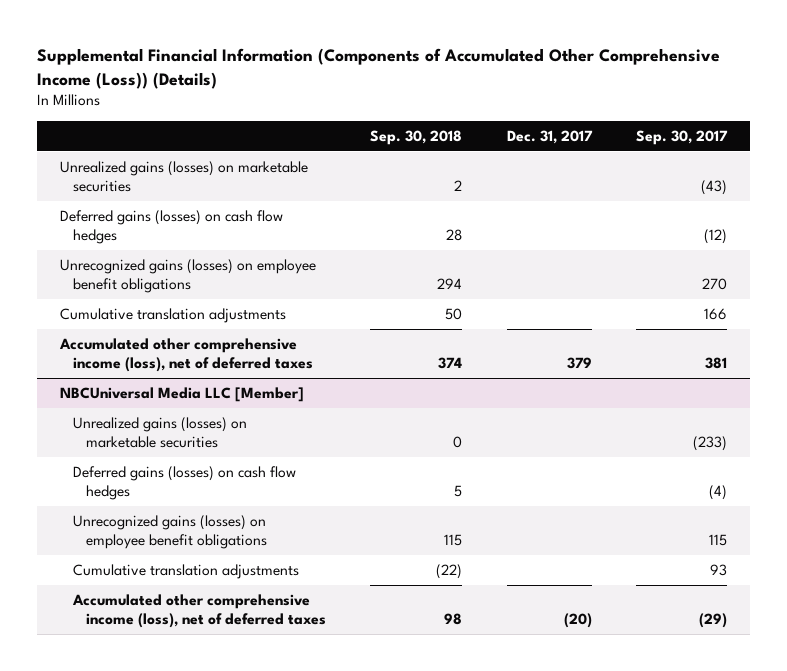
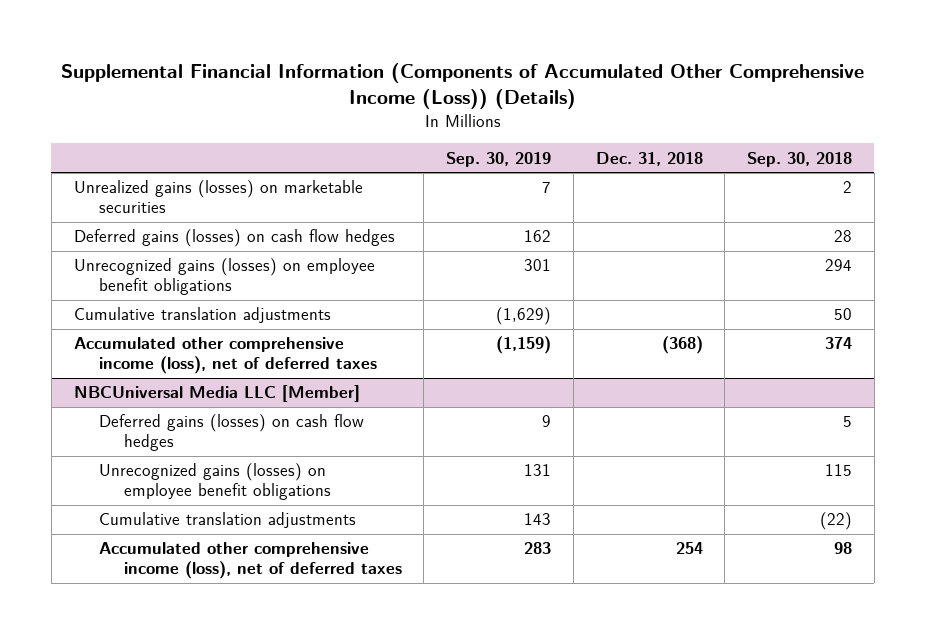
[506,129,593,144] Dec. 31, 2017 -> none
[636,129,729,145] Sep. 30, 2017 -> none
none -> [446,151,552,167] Sep. 30, 2019
none -> [595,151,703,166] Dec. 31, 2018
[72,417,247,448] Unrealized gains (losses) on marketable securities -> none

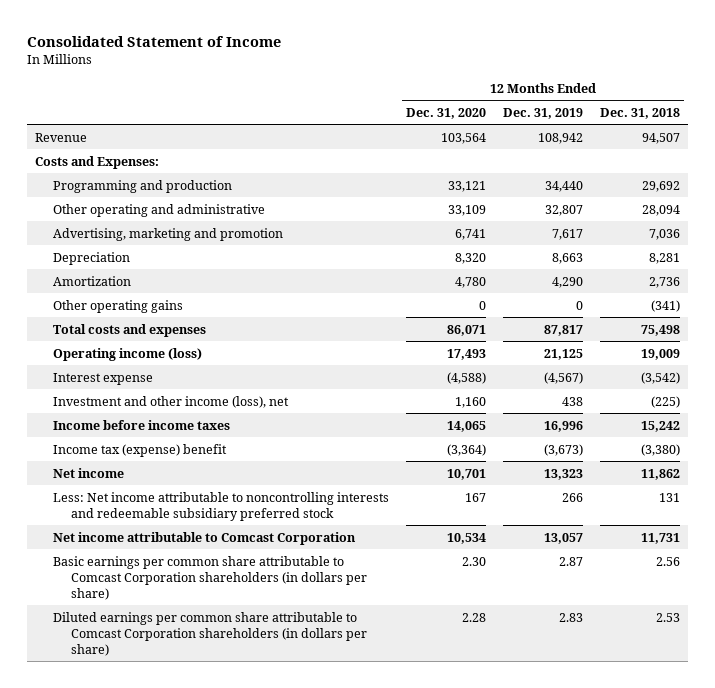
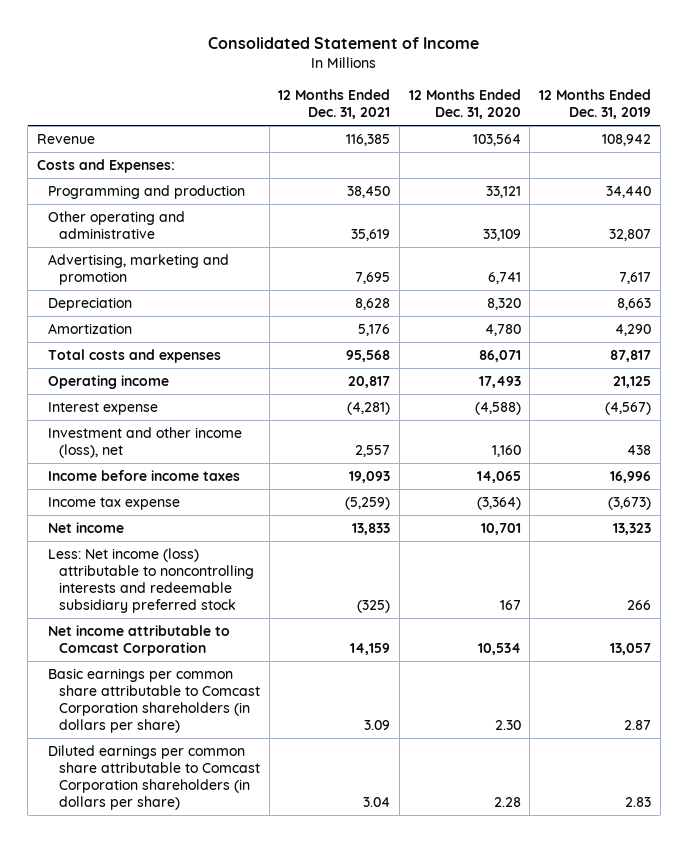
[599,107,680,119] Dec. 31, 2018 -> none
none -> [278,89,391,120] 12 Months Ended Dec. 31, 2021
[53,299,184,313] Other operating gains -> none
[53,347,203,361] Operating income (loss) -> [47,374,169,389] Operating income
[53,443,228,457] Income tax (expense) benefit -> [47,496,180,510] Income tax expense
[53,491,390,521] Less: Net income attributable to noncontrolling interests and redeemable subsidiary preferred stock -> [47,547,255,614] Less: Net income (loss) attributable to noncontrolling interests and redeemable subsidiary preferred stock

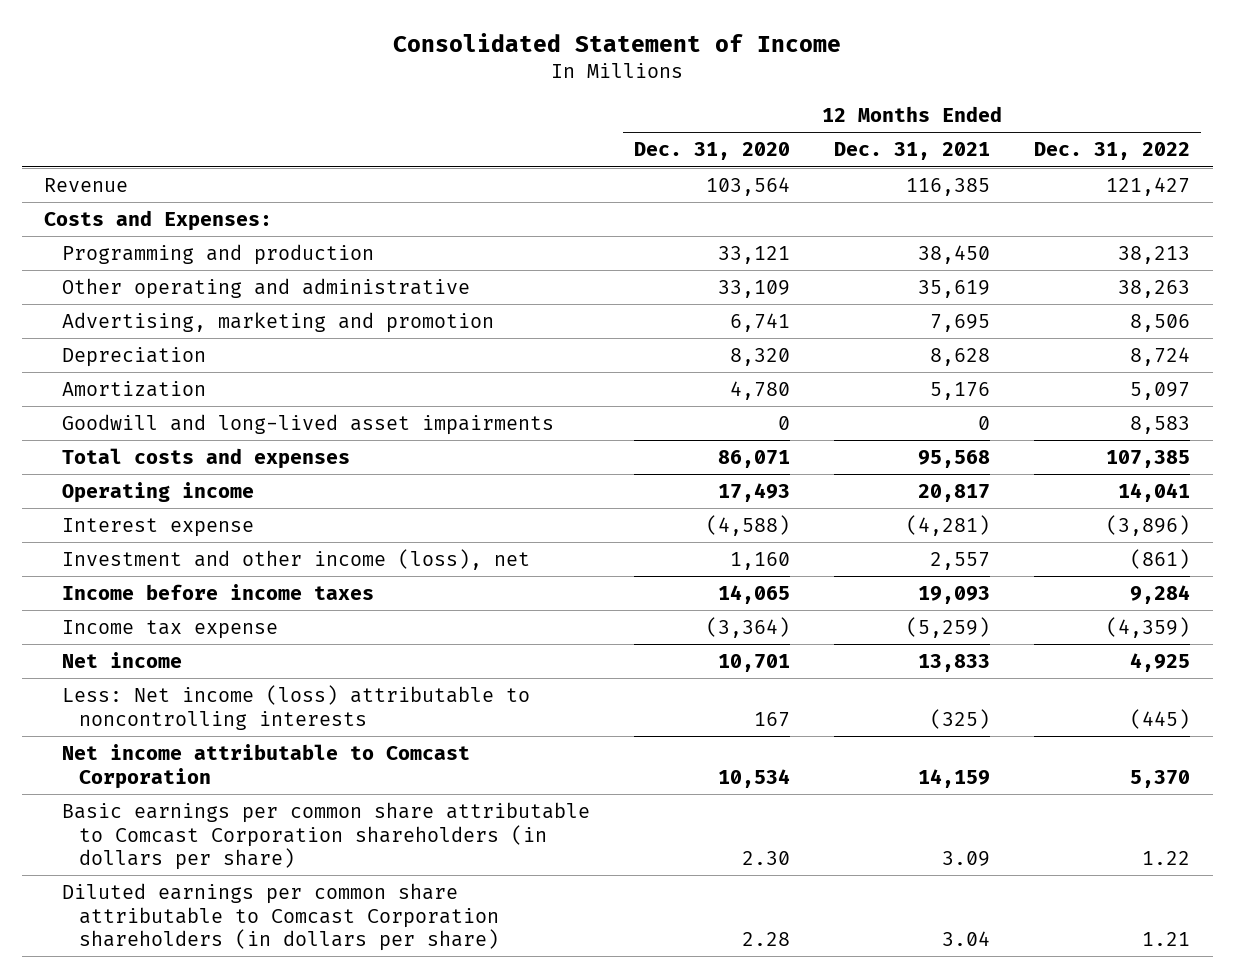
[539,89,652,120] 12 Months Ended Dec. 31, 2019 -> none
none -> [1034,142,1191,161] Dec. 31, 2022
none -> [61,414,554,436] Goodwill and long-lived asset impairments
[47,547,255,614] Less: Net income (loss) attributable to noncontrolling interests and redeemable subsidiary preferred stock -> [61,685,530,730] Less: Net income (loss) attributable to noncontrolling interests

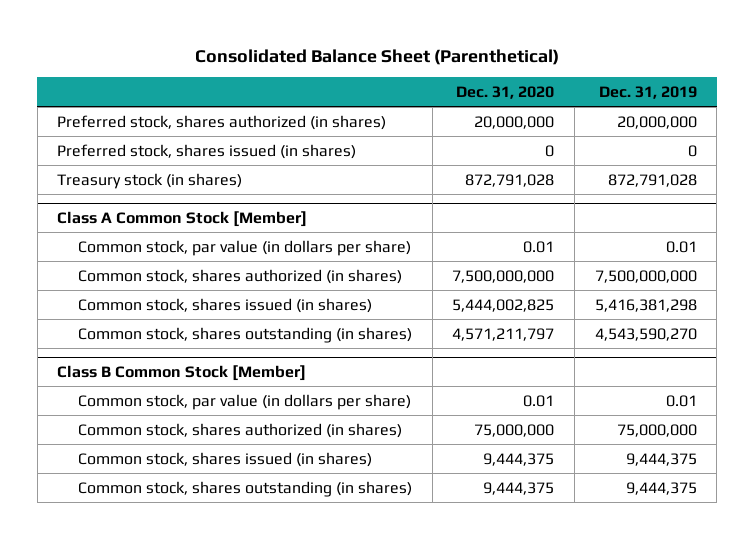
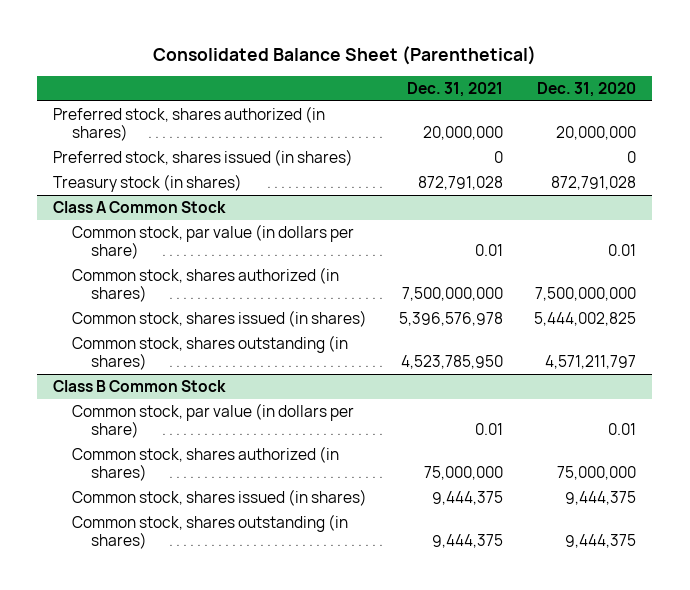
[598,85,697,99] Dec. 31, 2019 -> none
none -> [406,82,503,98] Dec. 31, 2021
[57,211,308,228] Class A Common Stock [Member] -> [53,200,227,213] Class A Common Stock
[57,365,307,382] Class B Common Stock [Member] -> [53,379,227,392] Class B Common Stock

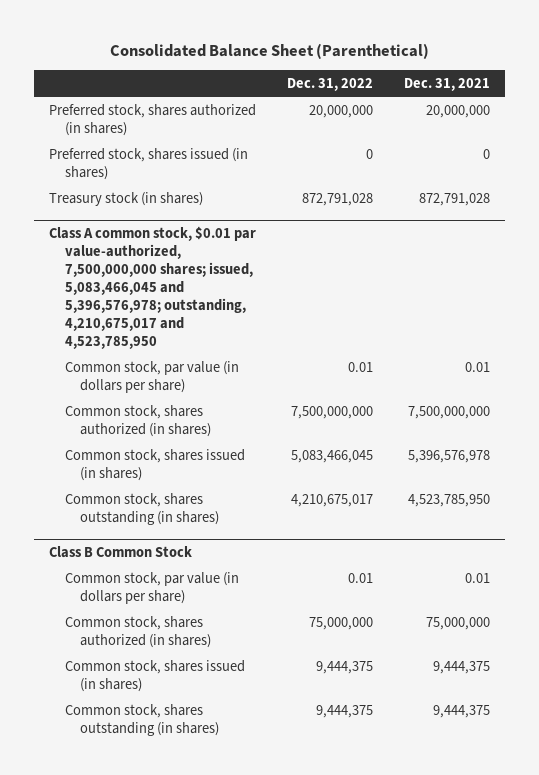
[537,82,637,98] Dec. 31, 2020 -> none
none -> [287,77,374,91] Dec. 31, 2022
[53,200,227,213] Class A Common Stock -> [49,225,257,349] Class A common stock, $0.01 par value-authorized, 7,500,000,000 shares; issued, 5,083,466,045 and 5,396,576,978; outstanding, 4,210,675,017 and 4,523,785,950

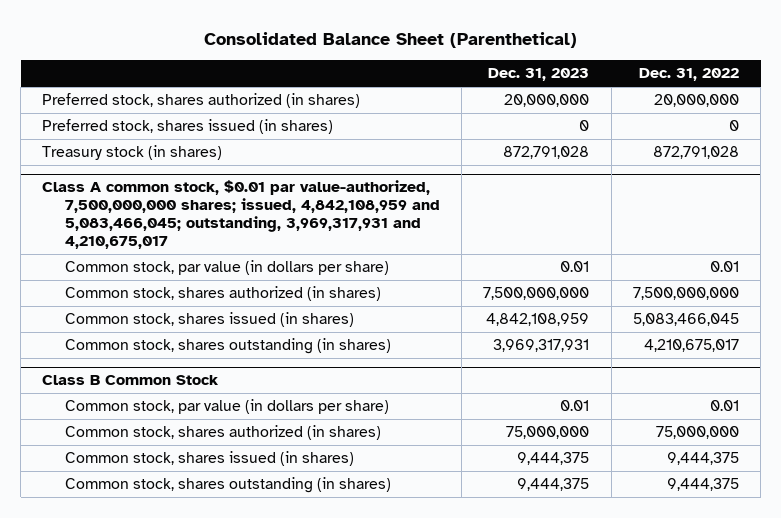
[403,77,490,91] Dec. 31, 2021 -> none
none -> [488,68,590,82] Dec. 31, 2023
[49,225,257,349] Class A common stock, $0.01 par value-authorized, 7,500,000,000 shares; issued, 5,083,466,045 and 5,396,576,978; outstanding, 4,210,675,017 and 4,523,785,950 -> [42,180,440,250] Class A common stock, $0.01 par value-authorized, 7,500,000,000 shares; issued, 4,842,108,959 and 5,083,466,045; outstanding, 3,969,317,931 and 4,210,675,017

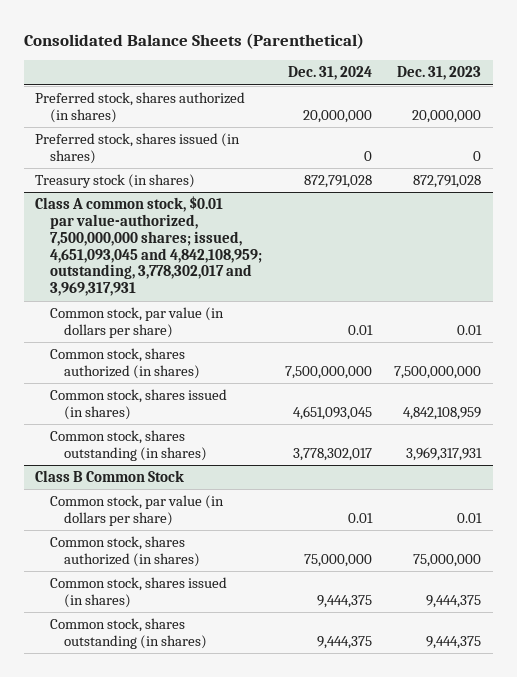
[203,31,577,48] Consolidated Balance Sheet (Parenthetical) -> [23,32,364,49] Consolidated Balance Sheets (Parenthetical)
[638,68,739,82] Dec. 31, 2022 -> none
none -> [287,66,372,81] Dec. 31, 2024
[42,180,440,250] Class A common stock, $0.01 par value-authorized, 7,500,000,000 shares; issued, 4,842,108,959 and 5,083,466,045; outstanding, 3,969,317,931 and 4,210,675,017 -> [35,196,262,297] Class A common stock, $0.01 par value-authorized, 7,500,000,000 shares; issued, 4,651,093,045 and 4,842,108,959; outstanding, 3,778,302,017 and 3,969,317,931

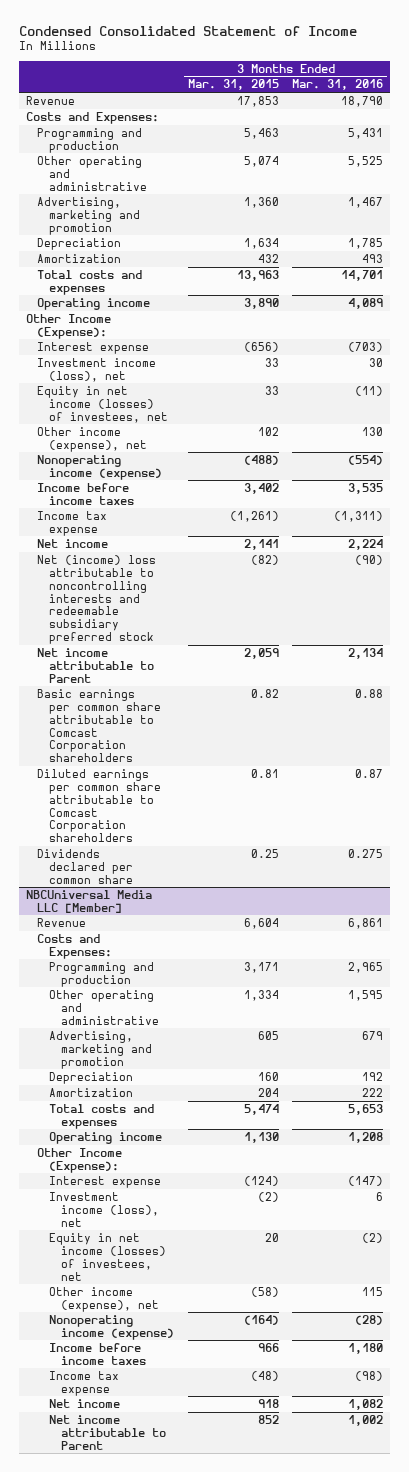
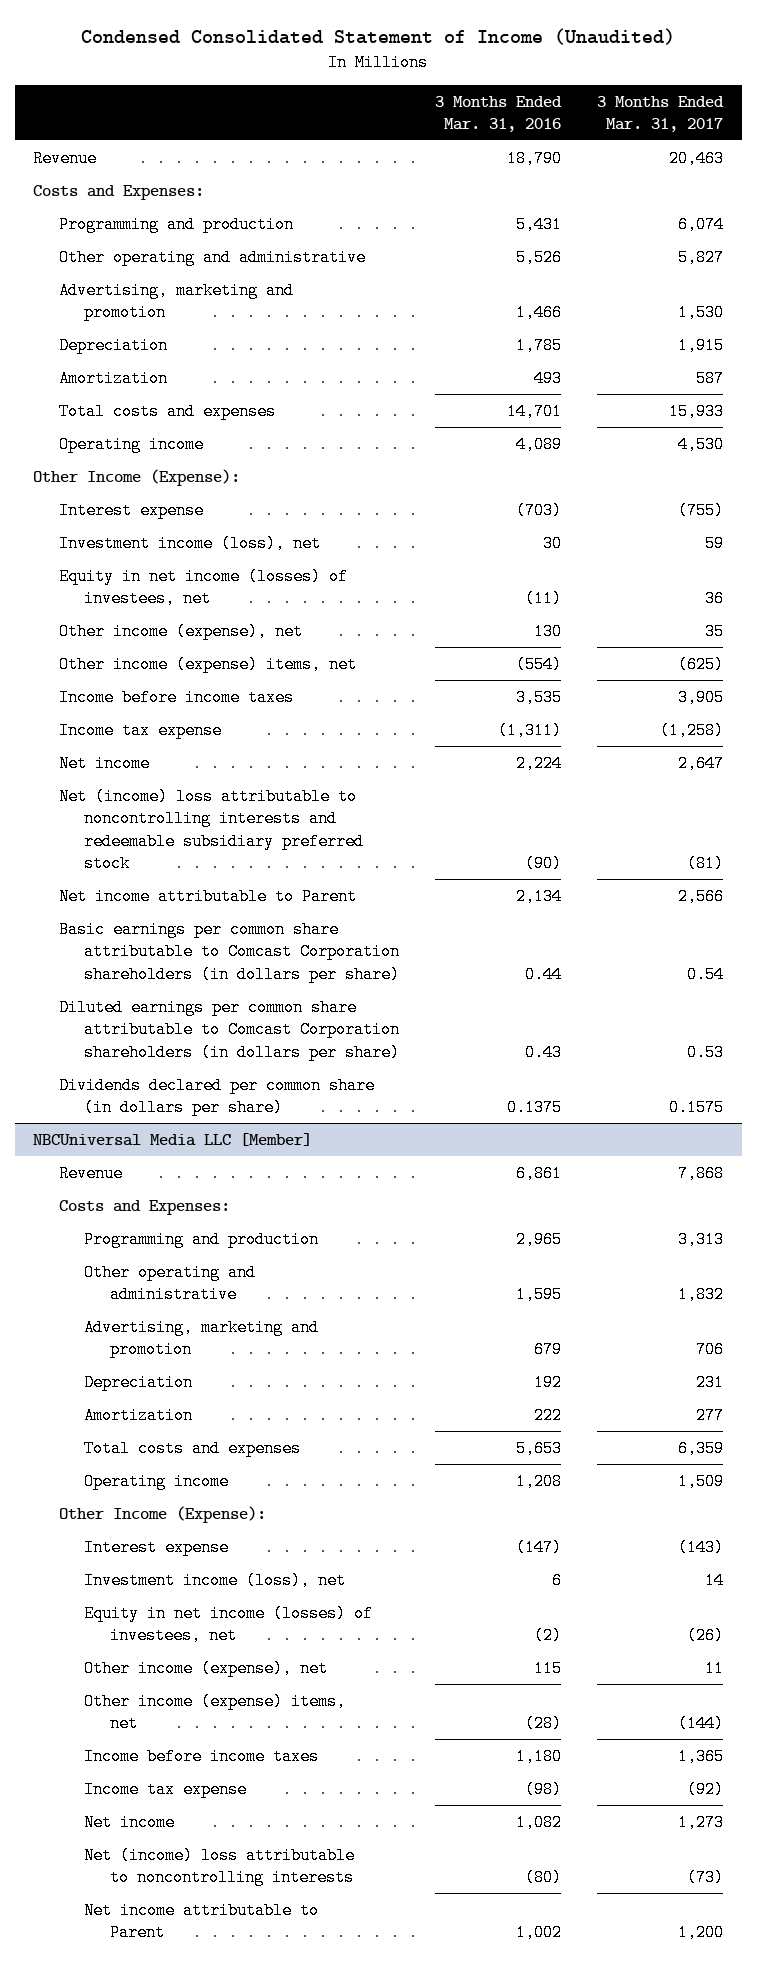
[18,25,357,36] Condensed Consolidated Statement of Income -> [81,27,676,45] Condensed Consolidated Statement of Income (Unaudited)
[187,79,279,91] Mar. 31, 2015 -> none
none -> [597,95,725,133] 3 Months Ended Mar. 31, 2017
[348,155,384,167] 5,525 -> [516,248,563,266] 5,526
[348,196,384,208] 1,467 -> [516,304,563,322] 1,466
[37,454,163,480] Nonoperating income (expense) -> [58,655,357,673] Other income (expense) items, net
[37,688,162,763] Basic earnings per common share attributable to Comcast Corporation shareholders -> [58,920,401,983] Basic earnings per common share attributable to Comcast Corporation shareholders (in dollars per share)
[355,688,384,698] 0.88 -> [525,965,563,983] 0.44
[37,768,162,843] Diluted earnings per common share attributable to Comcast Corporation shareholders -> [58,998,401,1061] Diluted earnings per common share attributable to Comcast Corporation shareholders (in dollars per share)
[355,768,384,778] 0.87 -> [525,1043,563,1061] 0.43
[37,848,134,884] Dividends declared per common share -> [58,1076,375,1117] Dividends declared per common share (in dollars per share)
[348,848,384,858] 0.275 -> [507,1099,563,1117] 0.1375
[49,1314,174,1340] Nonoperating income (expense) -> [84,1692,347,1733] Other income (expense) items, net
none -> [84,1846,356,1887] Net (income) loss attributable to noncontrolling interests

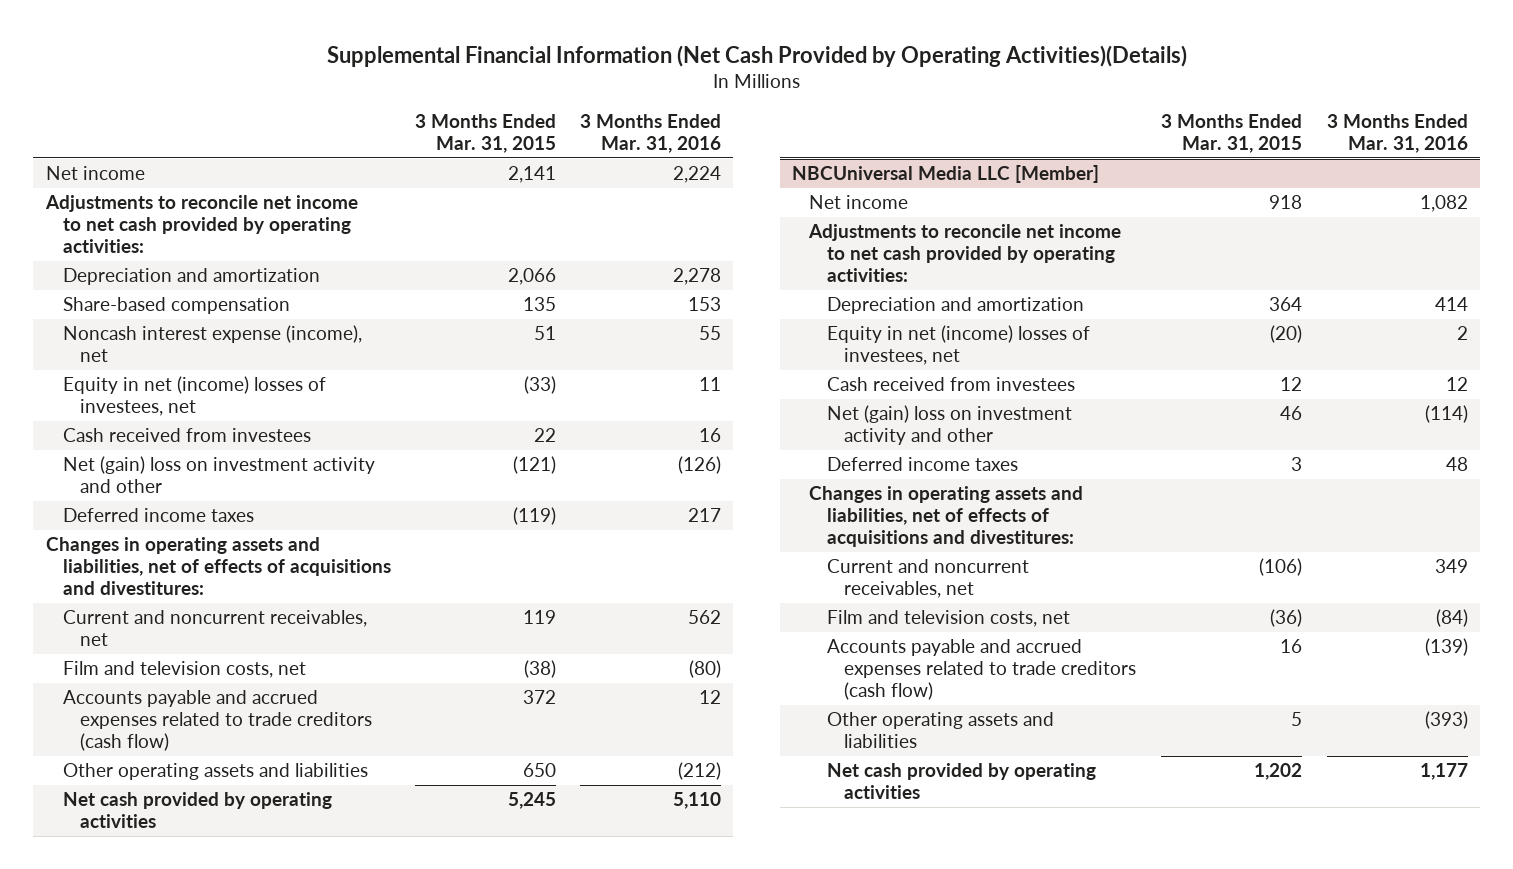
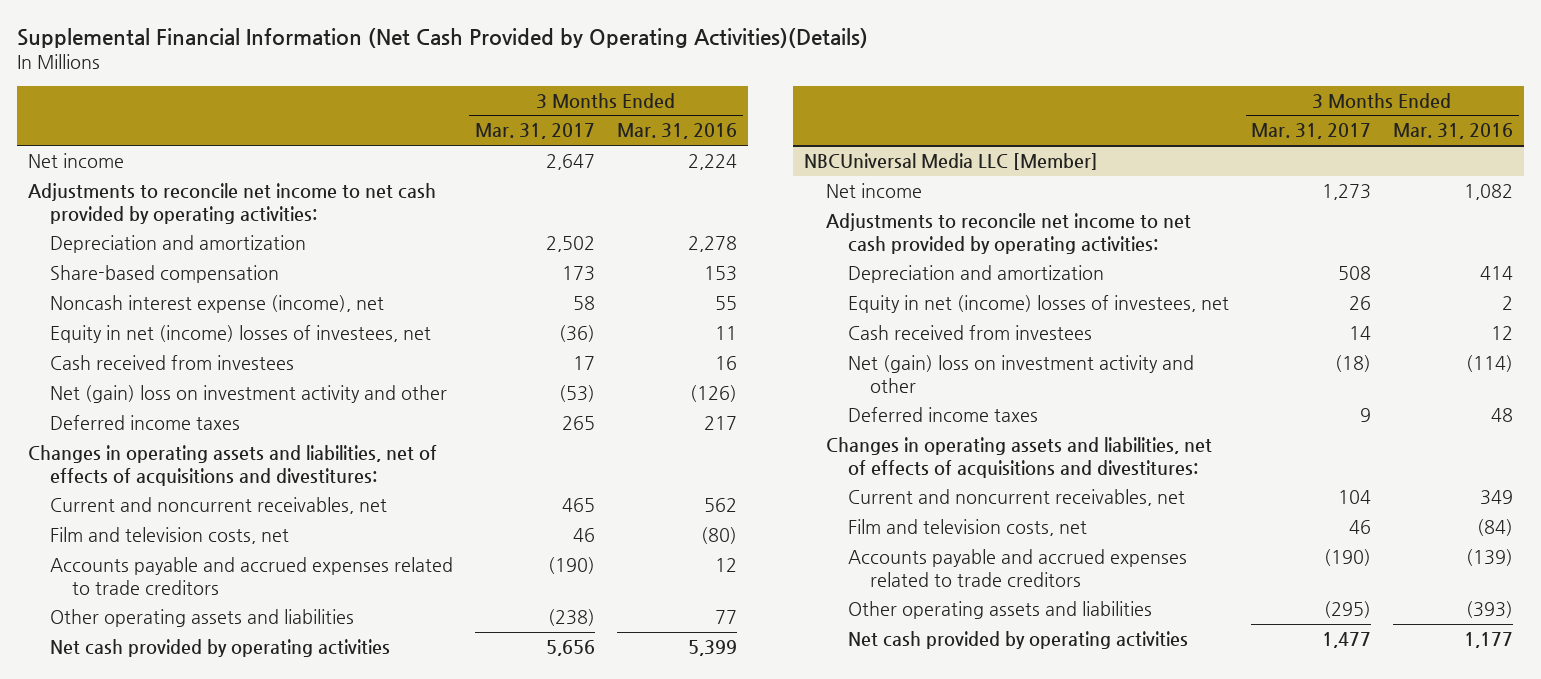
[414,114,556,153] 3 Months Ended Mar. 31, 2015 -> none
none -> [475,123,596,140] Mar. 31, 2017
[62,690,373,752] Accounts payable and accrued expenses related to trade creditors (cash flow) -> [49,557,453,595] Accounts payable and accrued expenses related to trade creditors
[677,762,721,781] (212) -> [715,610,738,625] 77
[672,792,721,810] 5,110 -> [688,640,738,657] 5,399
[826,639,1136,701] Accounts payable and accrued expenses related to trade creditors (cash flow) -> [847,549,1187,587] Accounts payable and accrued expenses related to trade creditors

